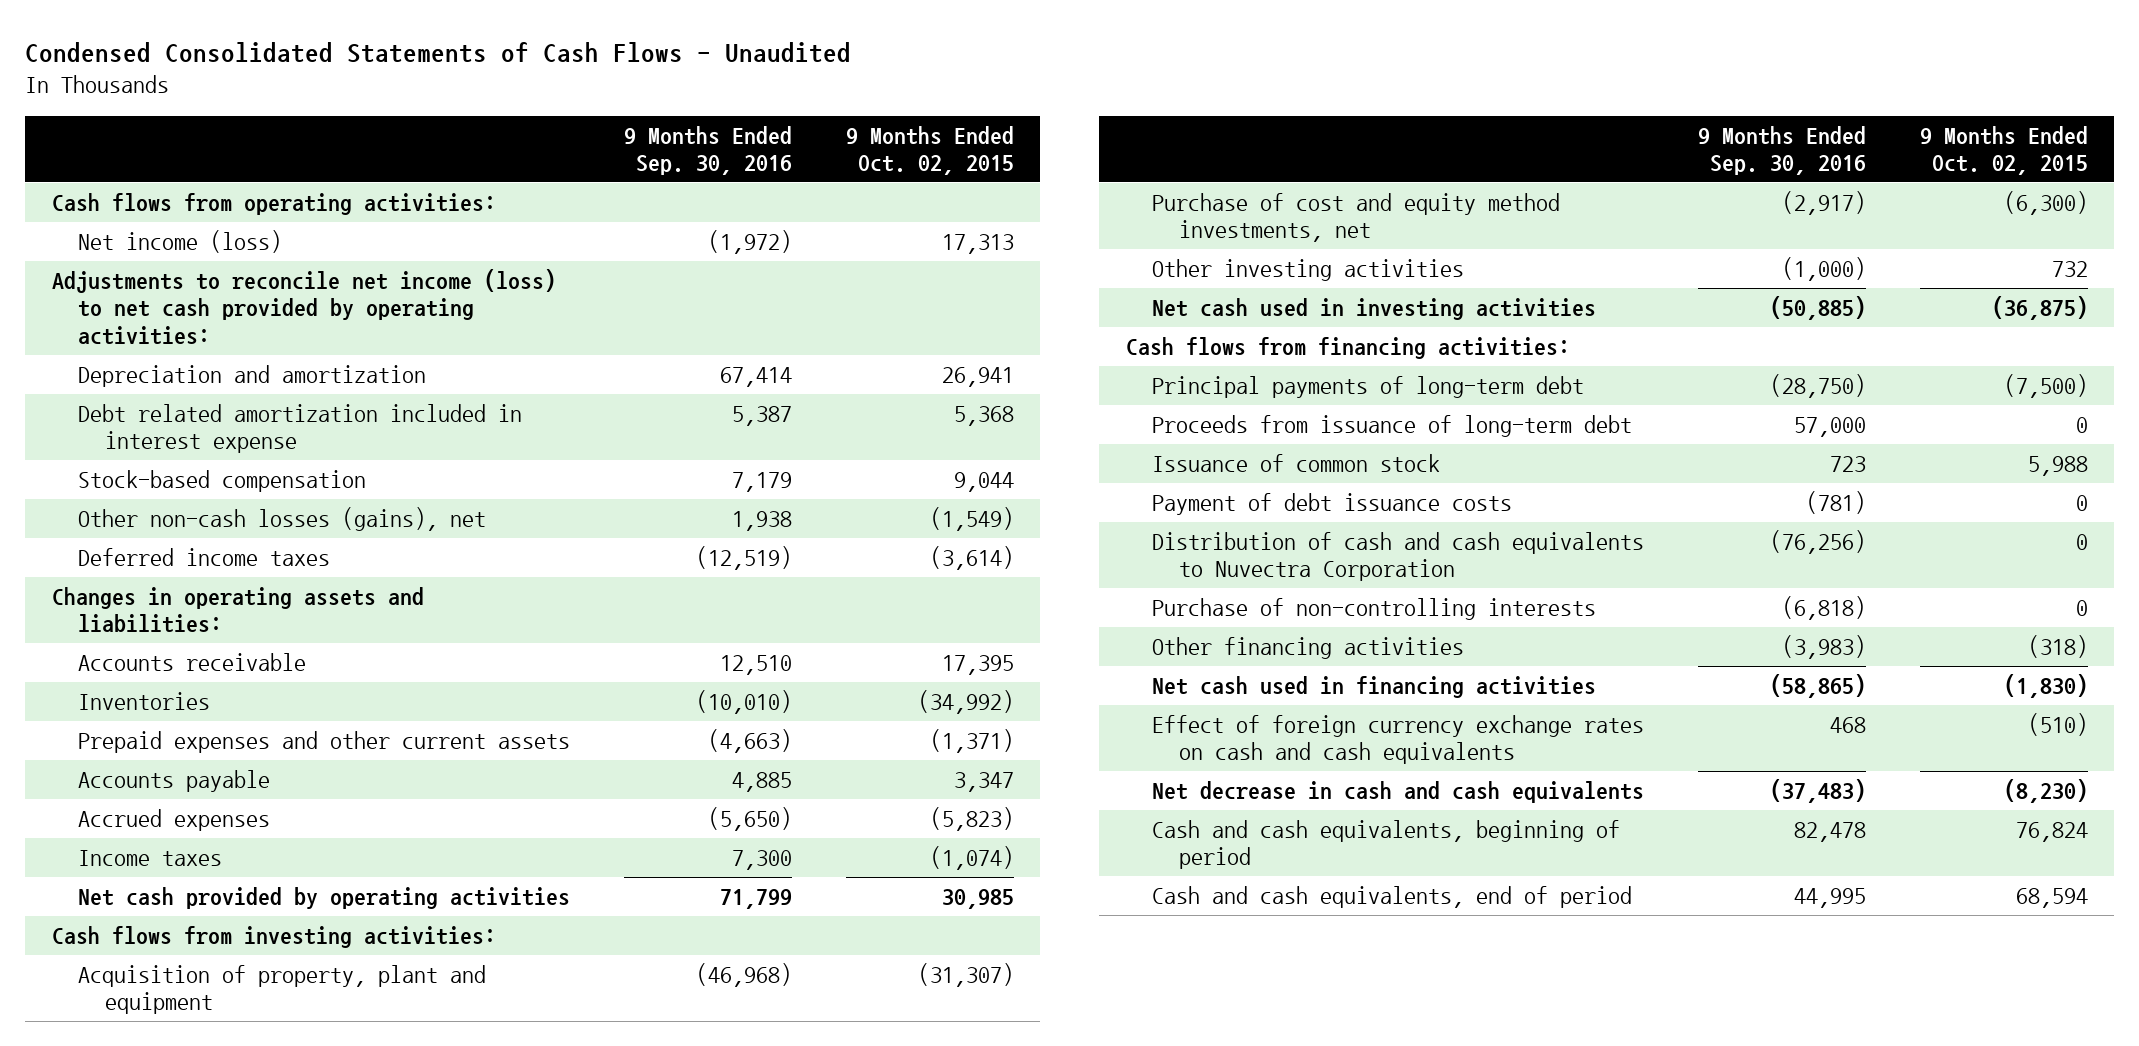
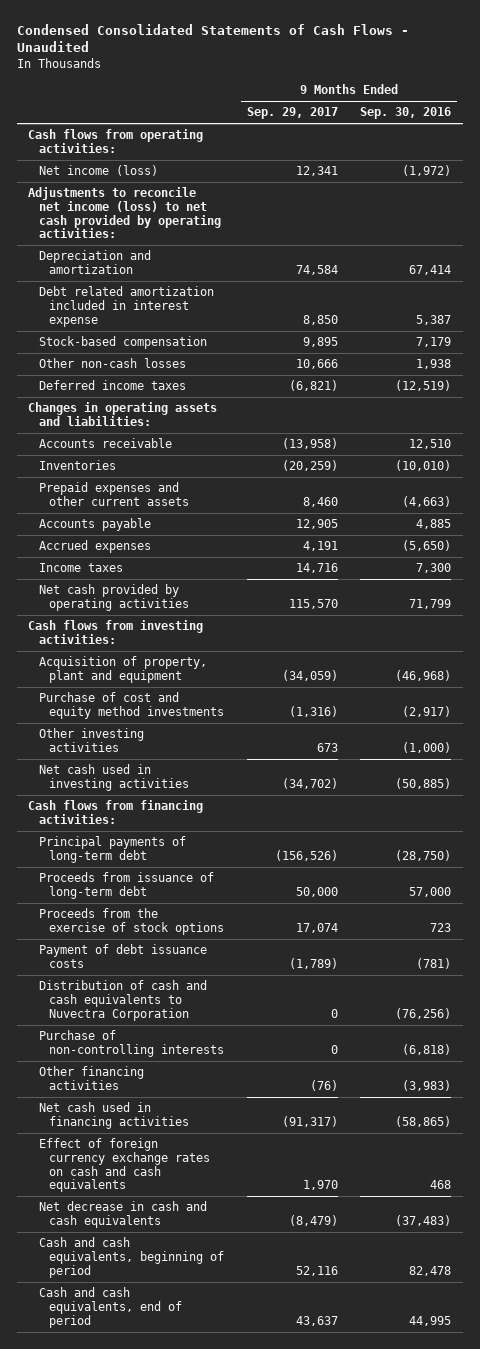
[845,125,1014,176] 9 Months Ended Oct. 02, 2015 -> none
none -> [246,107,338,120] Sep. 29, 2017
[78,506,487,531] Other non-cash losses (gains), net -> [38,358,186,369] Other non-cash losses
[1152,192,1561,243] Purchase of cost and equity method investments, net -> [38,692,225,719] Purchase of cost and equity method investments
[1152,453,1441,472] Issuance of common stock -> [38,908,225,935] Proceeds from the exercise of stock options

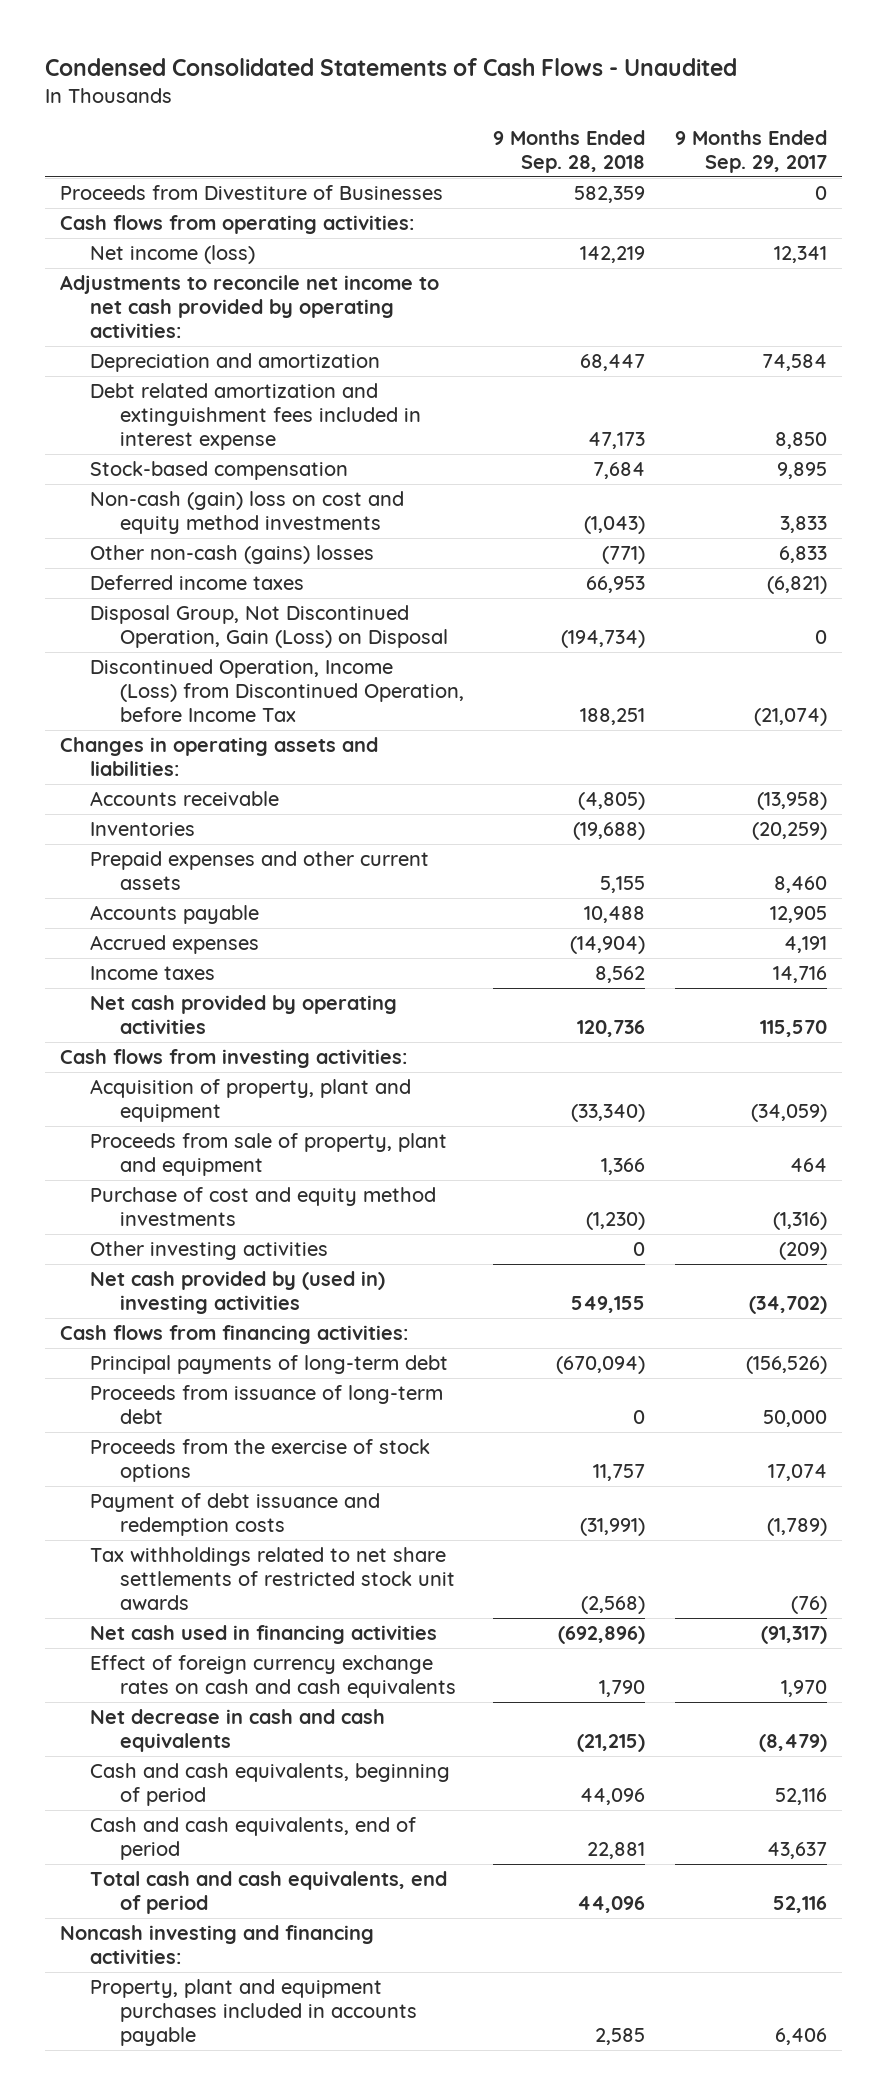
[360,107,452,120] Sep. 30, 2016 -> none
none -> [493,129,646,173] 9 Months Ended Sep. 28, 2018
none -> [60,185,444,201] Proceeds from Divestiture of Businesses
[28,187,221,239] Adjustments to reconcile net income (loss) to net cash provided by operating activities: -> [60,275,440,338] Adjustments to reconcile net income to net cash provided by operating activities:
[38,286,214,327] Debt related amortization included in interest expense -> [89,383,421,450] Debt related amortization and extinguishment fees included in interest expense
none -> [89,491,404,534] Non-cash (gain) loss on cost and equity method investments
[38,358,186,369] Other non-cash losses -> [89,545,374,565] Other non-cash (gains) losses
[295,359,338,370] 10,666 -> [779,546,828,564] 6,833
none -> [89,605,448,648] Disposal Group, Not Discontinued Operation, Gain (Loss) on Disposal
none -> [89,659,464,722] Discontinued Operation, Income (Loss) from Discontinued Operation, before Income Tax
none -> [89,1133,447,1176] Proceeds from sale of property, plant and equipment
[316,742,338,752] 673 -> [779,1242,828,1261] (209)
[38,764,190,791] Net cash used in investing activities -> [89,1271,385,1314] Net cash provided by (used in) investing activities
[38,980,207,1021] Distribution of cash and cash equivalents to Nuvectra Corporation -> none
[38,1030,225,1057] Purchase of non-controlling interests -> none
[38,1066,144,1090] Other financing activities -> none
[38,944,207,968] Payment of debt issuance costs -> [89,1493,380,1536] Payment of debt issuance and redemption costs
none -> [89,1547,455,1610] Tax withholdings related to net share settlements of restricted stock unit awards
none -> [89,1871,447,1914] Total cash and cash equivalents, end of period
none -> [60,1925,375,1964] Noncash investing and financing activities:
none -> [89,1979,417,2046] Property, plant and equipment purchases included in accounts payable

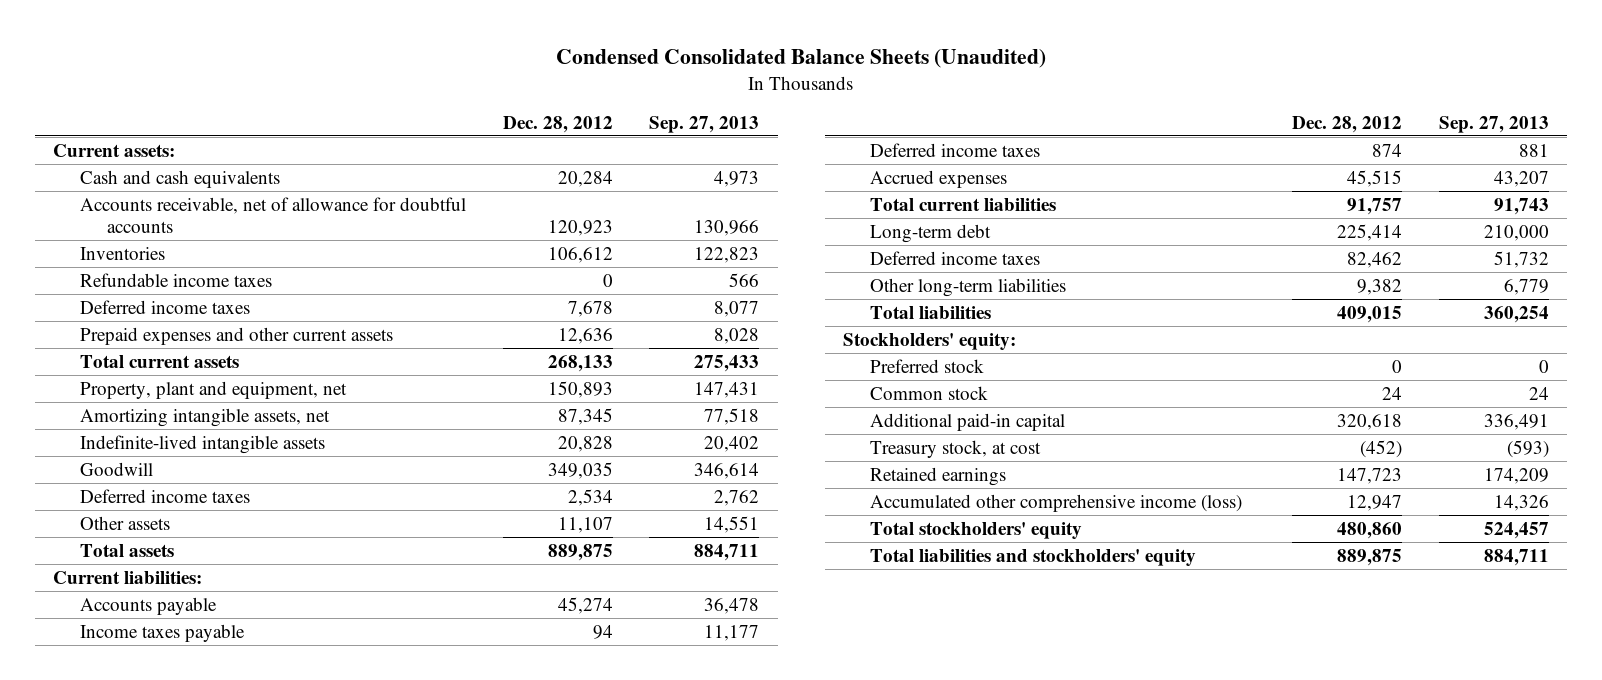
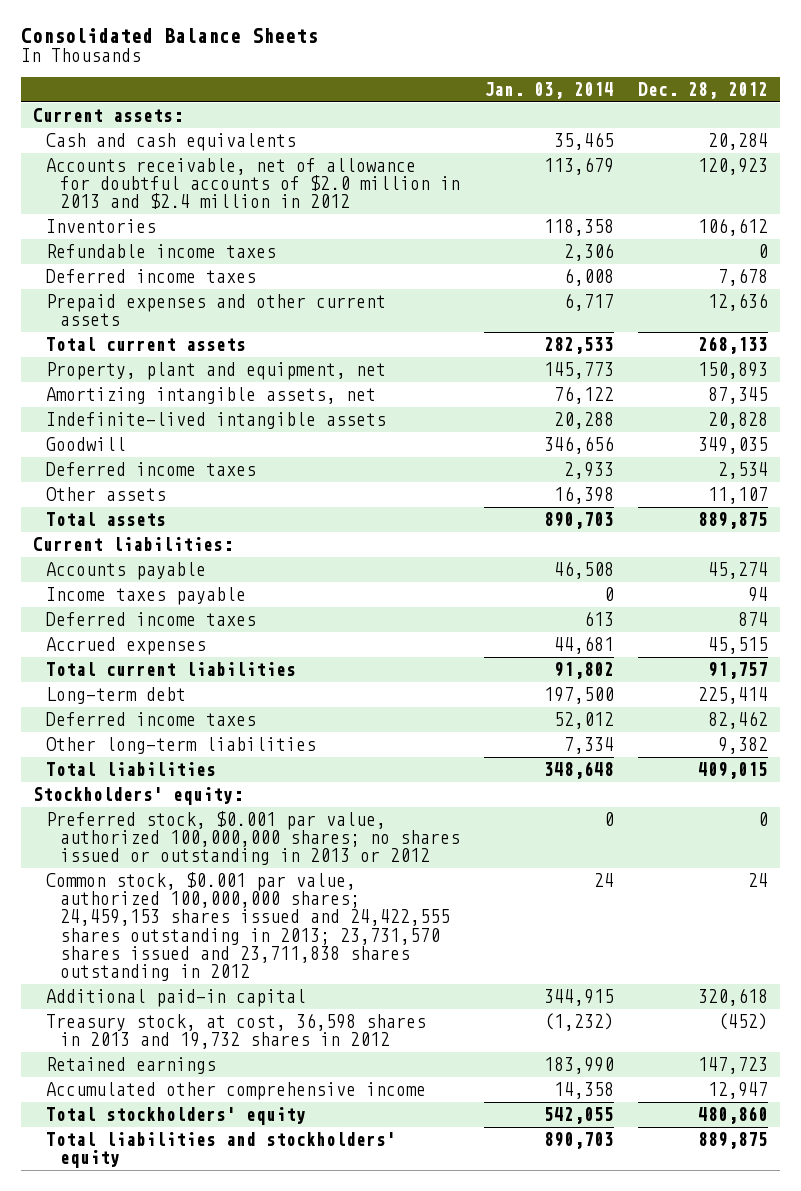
[556,49,1047,69] Condensed Consolidated Balance Sheets (Unaudited) -> [20,27,318,43] Consolidated Balance Sheets
[649,115,760,133] Sep. 27, 2013 -> none
none -> [484,81,615,99] Jan. 03, 2014
[79,196,466,233] Accounts receivable, net of allowance for doubtful accounts -> [46,158,461,210] Accounts receivable, net of allowance for doubtful accounts of $2.0 million in 2013 and $2.4 million in 2012
[869,358,984,373] Preferred stock -> [46,811,461,866] Preferred stock, $0.001 par value, authorized 100,000,000 shares; no shares issued or outstanding in 2013 or 2012
[869,385,988,400] Common stock -> [46,872,451,981] Common stock, $0.001 par value, authorized 100,000,000 shares; 24,459,153 shares issued and 24,422,555 shares outstanding in 2013; 23,731,570 shares issued and 23,711,838 shares outstanding in 2012
[869,439,1041,458] Treasury stock, at cost -> [46,1013,427,1050] Treasury stock, at cost, 36,598 shares in 2013 and 19,732 shares in 2012
[869,493,1242,512] Accumulated other comprehensive income (loss) -> [46,1082,427,1101] Accumulated other comprehensive income

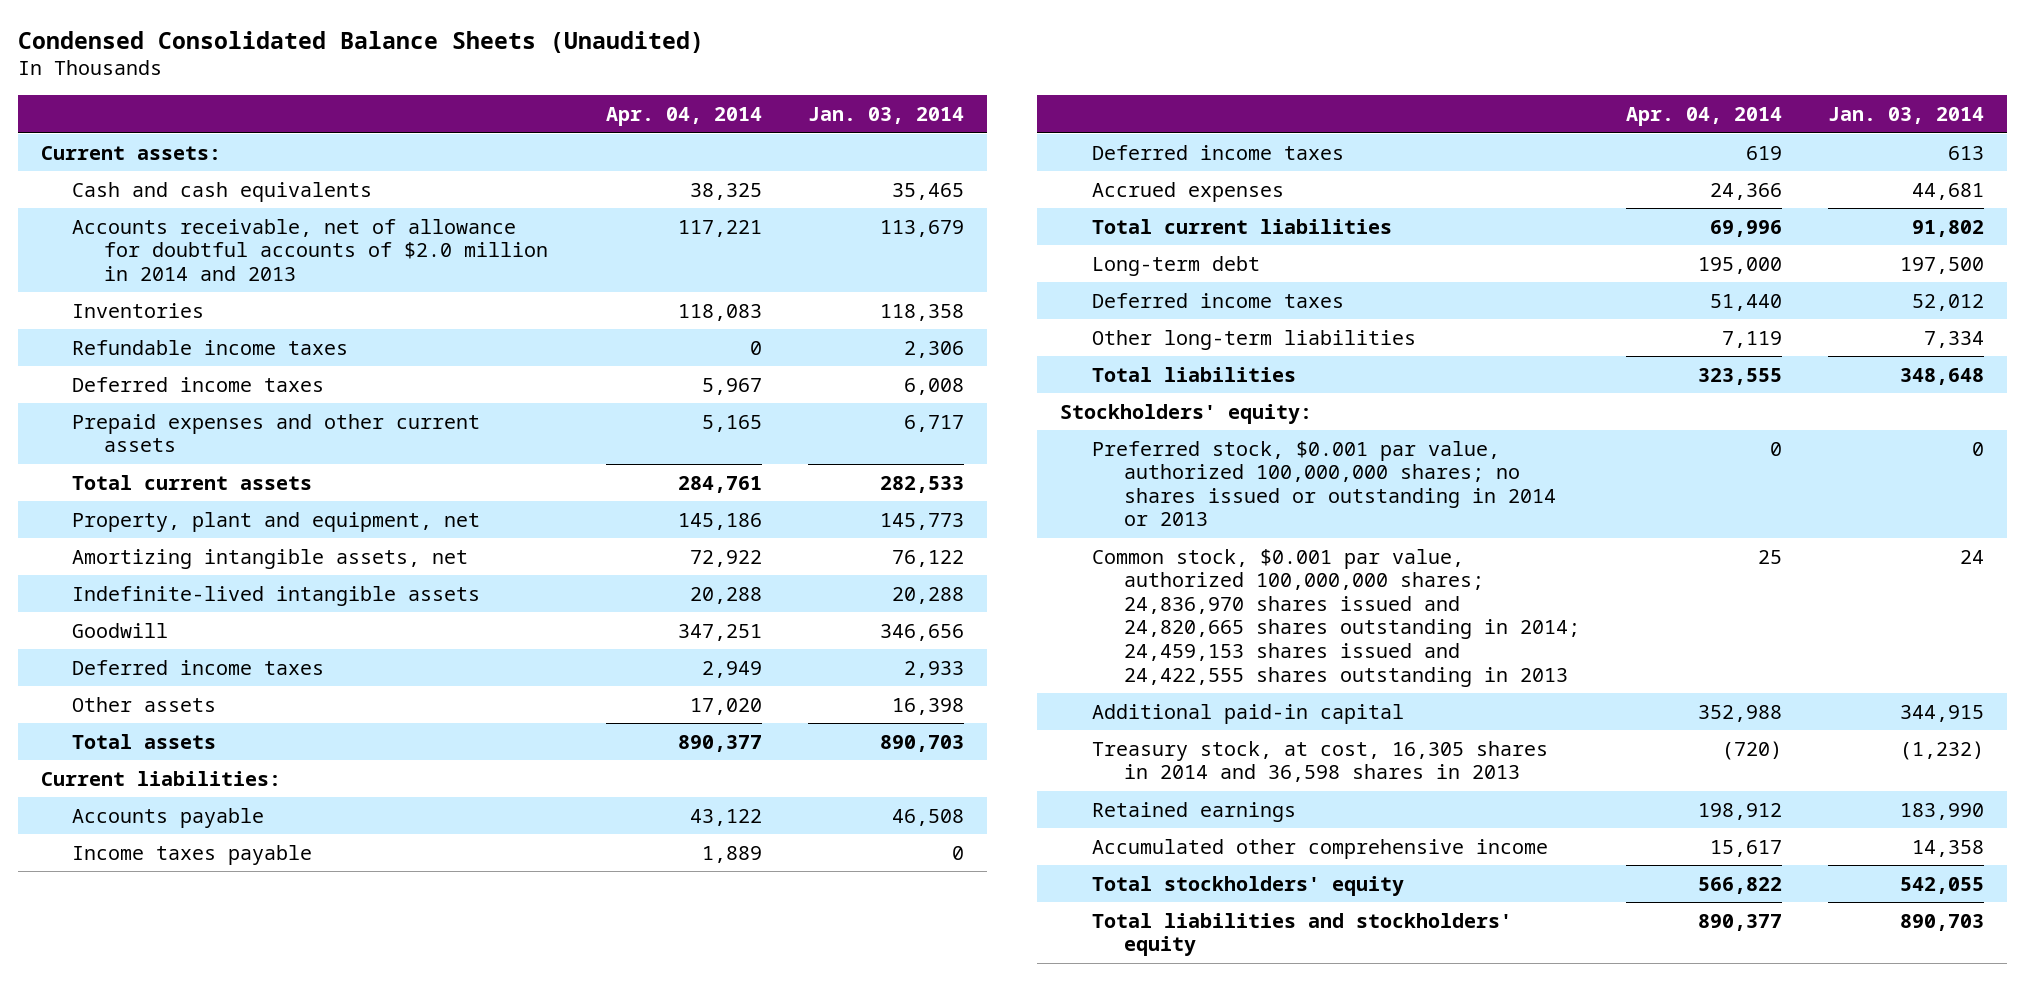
[20,27,318,43] Consolidated Balance Sheets -> [17,30,704,53] Condensed Consolidated Balance Sheets (Unaudited)
[638,81,769,99] Dec. 28, 2012 -> none
none -> [606,107,763,127] Apr. 04, 2014
[46,158,461,210] Accounts receivable, net of allowance for doubtful accounts of $2.0 million in 2013 and $2.4 million in 2012 -> [72,218,549,281] Accounts receivable, net of allowance for doubtful accounts of $2.0 million in 2014 and 2013
[46,811,461,866] Preferred stock, $0.001 par value, authorized 100,000,000 shares; no shares issued or outstanding in 2013 or 2012 -> [1092,440,1557,527] Preferred stock, $0.001 par value, authorized 100,000,000 shares; no shares issued or outstanding in 2014 or 2013
[46,872,451,981] Common stock, $0.001 par value, authorized 100,000,000 shares; 24,459,153 shares issued and 24,422,555 shares outstanding in 2013; 23,731,570 shares issued and 23,711,838 shares outstanding in 2012 -> [1092,548,1581,687] Common stock, $0.001 par value, authorized 100,000,000 shares; 24,836,970 shares issued and 24,820,665 shares outstanding in 2014; 24,459,153 shares issued and 24,422,555 shares outstanding in 2013
[46,1013,427,1050] Treasury stock, at cost, 36,598 shares in 2013 and 19,732 shares in 2012 -> [1092,740,1549,783] Treasury stock, at cost, 16,305 shares in 2014 and 36,598 shares in 2013

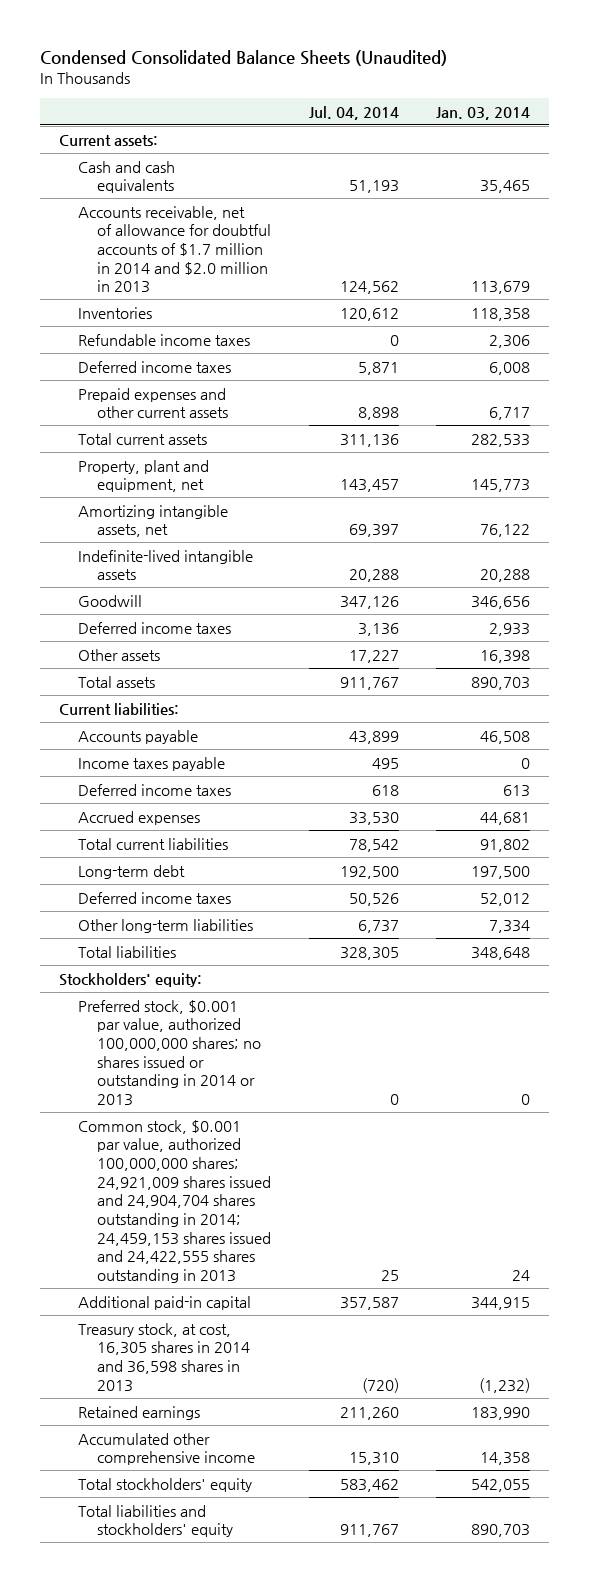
[606,107,763,127] Apr. 04, 2014 -> none
none -> [308,105,399,120] Jul. 04, 2014
[72,218,549,281] Accounts receivable, net of allowance for doubtful accounts of $2.0 million in 2014 and 2013 -> [77,205,272,294] Accounts receivable, net of allowance for doubtful accounts of $1.7 million in 2014 and $2.0 million in 2013
[1092,548,1581,687] Common stock, $0.001 par value, authorized 100,000,000 shares; 24,836,970 shares issued and 24,820,665 shares outstanding in 2014; 24,459,153 shares issued and 24,422,555 shares outstanding in 2013 -> [77,1119,272,1283] Common stock, $0.001 par value, authorized 100,000,000 shares; 24,921,009 shares issued and 24,904,704 shares outstanding in 2014; 24,459,153 shares issued and 24,422,555 shares outstanding in 2013

